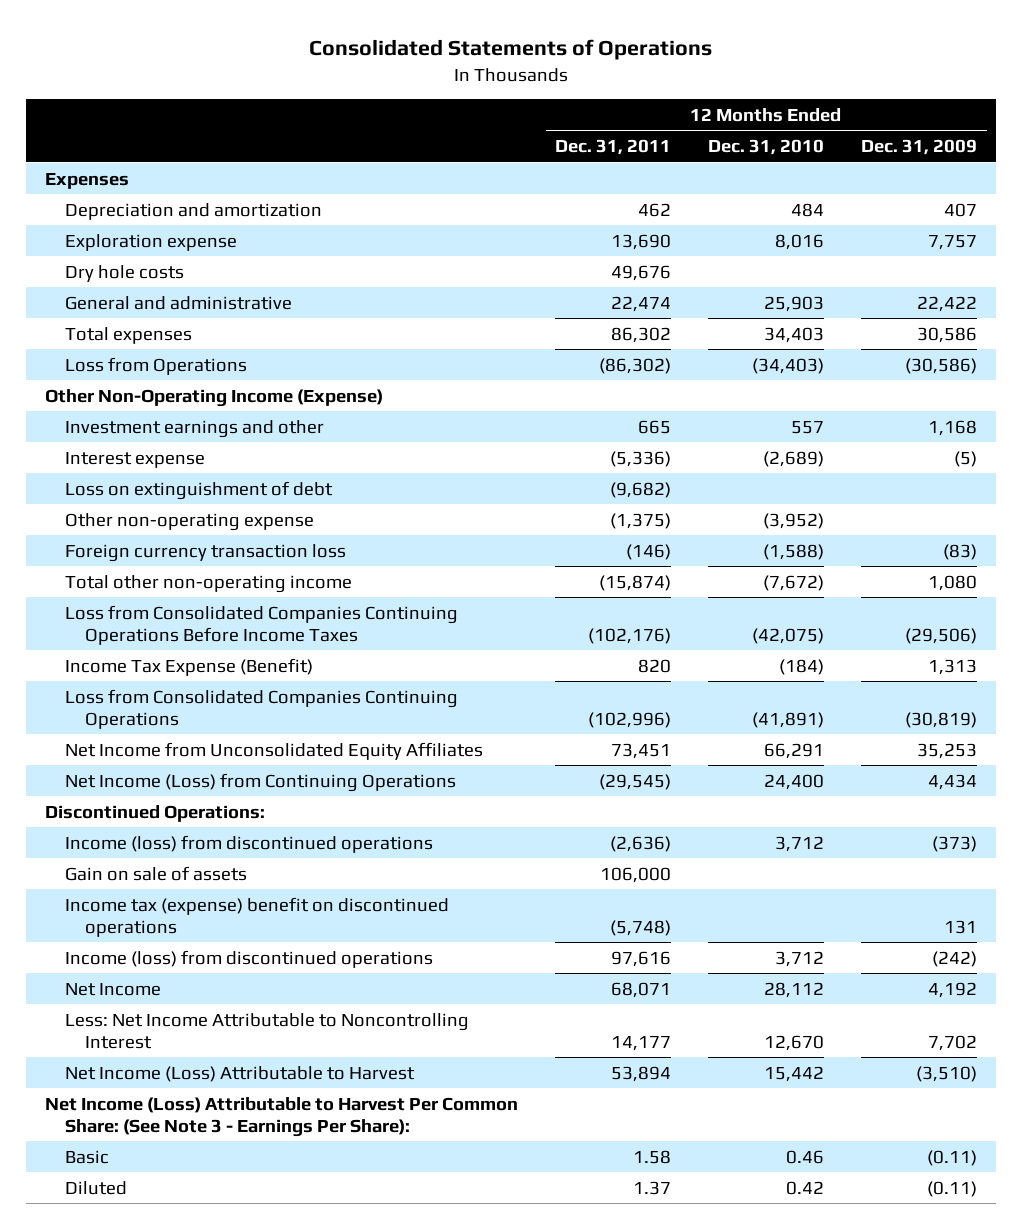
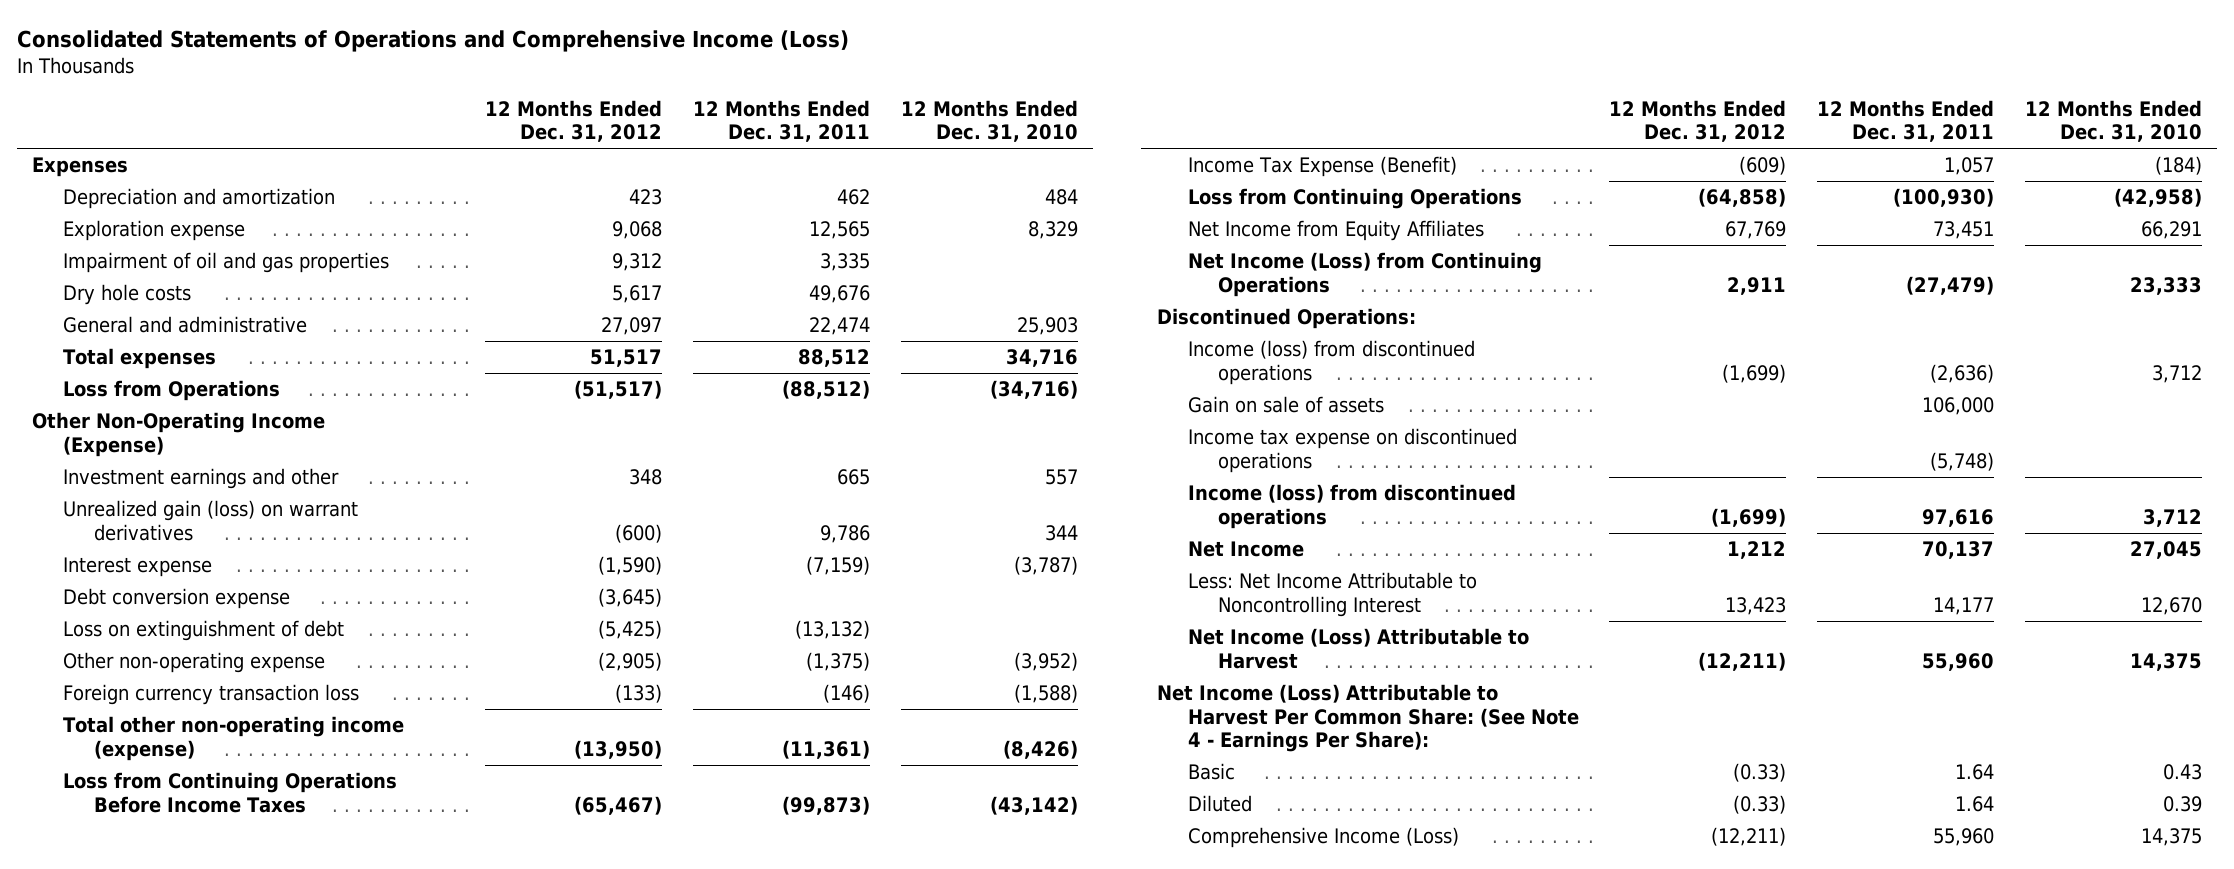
[309,39,713,61] Consolidated Statements of Operations -> [17,30,850,53] Consolidated Statements of Operations and Comprehensive Income (Loss)
[861,139,978,156] Dec. 31, 2009 -> none
none -> [485,99,663,143] 12 Months Ended Dec. 31, 2012
[610,233,671,250] 13,690 -> [808,221,870,240] 12,565
[775,233,825,250] 8,016 -> [1027,221,1078,240] 8,329
none -> [63,252,390,274] Impairment of oil and gas properties
[610,326,671,343] 86,302 -> [797,349,870,368] 88,512
[764,326,825,343] 34,403 -> [1005,349,1078,368] 34,716
[598,357,671,374] (86,302) -> [781,380,870,400] (88,512)
[752,357,825,374] (34,403) -> [989,380,1078,400] (34,716)
none -> [63,500,359,541] Unrealized gain (loss) on warrant derivatives
[609,450,671,467] (5,336) -> [805,556,870,576] (7,159)
[763,450,825,467] (2,689) -> [1013,556,1078,576] (3,787)
none -> [63,588,291,610] Debt conversion expense
[609,481,671,498] (9,682) -> [794,620,870,640] (13,132)
[64,574,352,593] Total other non-operating income -> [63,716,405,761] Total other non-operating income (expense)
[598,574,671,591] (15,874) -> [781,739,870,759] (11,361)
[763,574,825,591] (7,672) -> [1002,739,1078,759] (8,426)
[64,604,458,645] Loss from Consolidated Companies Continuing Operations Before Income Taxes -> [63,772,398,813] Loss from Continuing Operations Before Income Taxes
[587,627,671,644] (102,176) -> [781,795,870,815] (99,873)
[752,627,825,644] (42,075) -> [989,795,1078,815] (43,142)
[637,658,671,673] 820 -> [1944,157,1995,176] 1,057
[64,688,458,729] Loss from Consolidated Companies Continuing Operations -> [1187,188,1522,210] Loss from Continuing Operations
[587,711,671,728] (102,996) -> [1893,188,1995,208] (100,930)
[752,711,825,728] (41,891) -> [2114,188,2203,208] (42,958)
[64,741,483,760] Net Income from Unconsolidated Equity Affiliates -> [1187,220,1484,242] Net Income from Equity Affiliates
[598,773,671,790] (29,545) -> [1906,275,1995,295] (27,479)
[764,773,825,790] 24,400 -> [2130,276,2203,295] 23,333
[64,896,449,937] Income tax (expense) benefit on discontinued operations -> [1187,428,1517,473] Income tax expense on discontinued operations
[610,981,671,998] 68,071 -> [1922,541,1995,560] 70,137
[764,981,825,998] 28,112 -> [2130,541,2203,560] 27,045
[610,1065,671,1082] 53,894 -> [1922,652,1995,671] 55,960
[764,1065,825,1082] 15,442 -> [2130,652,2203,671] 14,375
[44,1096,518,1137] Net Income (Loss) Attributable to Harvest Per Common Share: (See Note 3 - Earnings Per Share): -> [1156,684,1579,753] Net Income (Loss) Attributable to Harvest Per Common Share: (See Note 4 - Earnings Per Share):
[632,1149,671,1164] 1.58 -> [1955,764,1995,781] 1.64
[786,1149,825,1164] 0.46 -> [2163,764,2203,781] 0.43
[632,1180,671,1195] 1.37 -> [1955,796,1995,813] 1.64
[786,1180,825,1195] 0.42 -> [2163,796,2203,813] 0.39
none -> [1187,827,1459,849] Comprehensive Income (Loss)

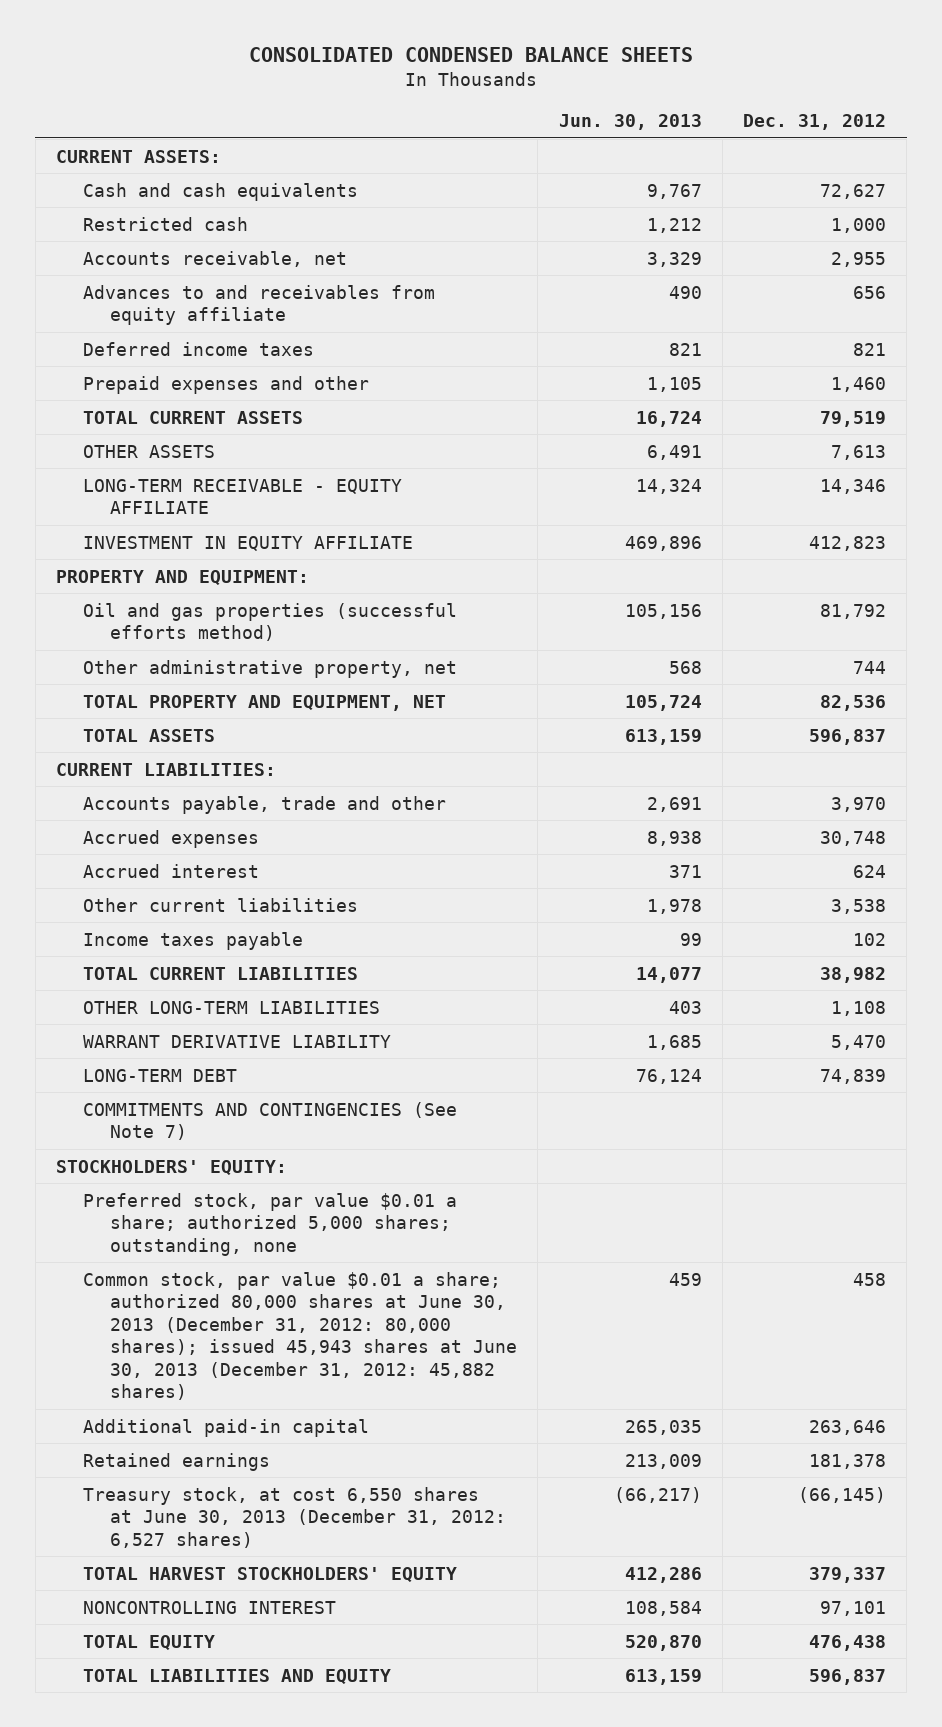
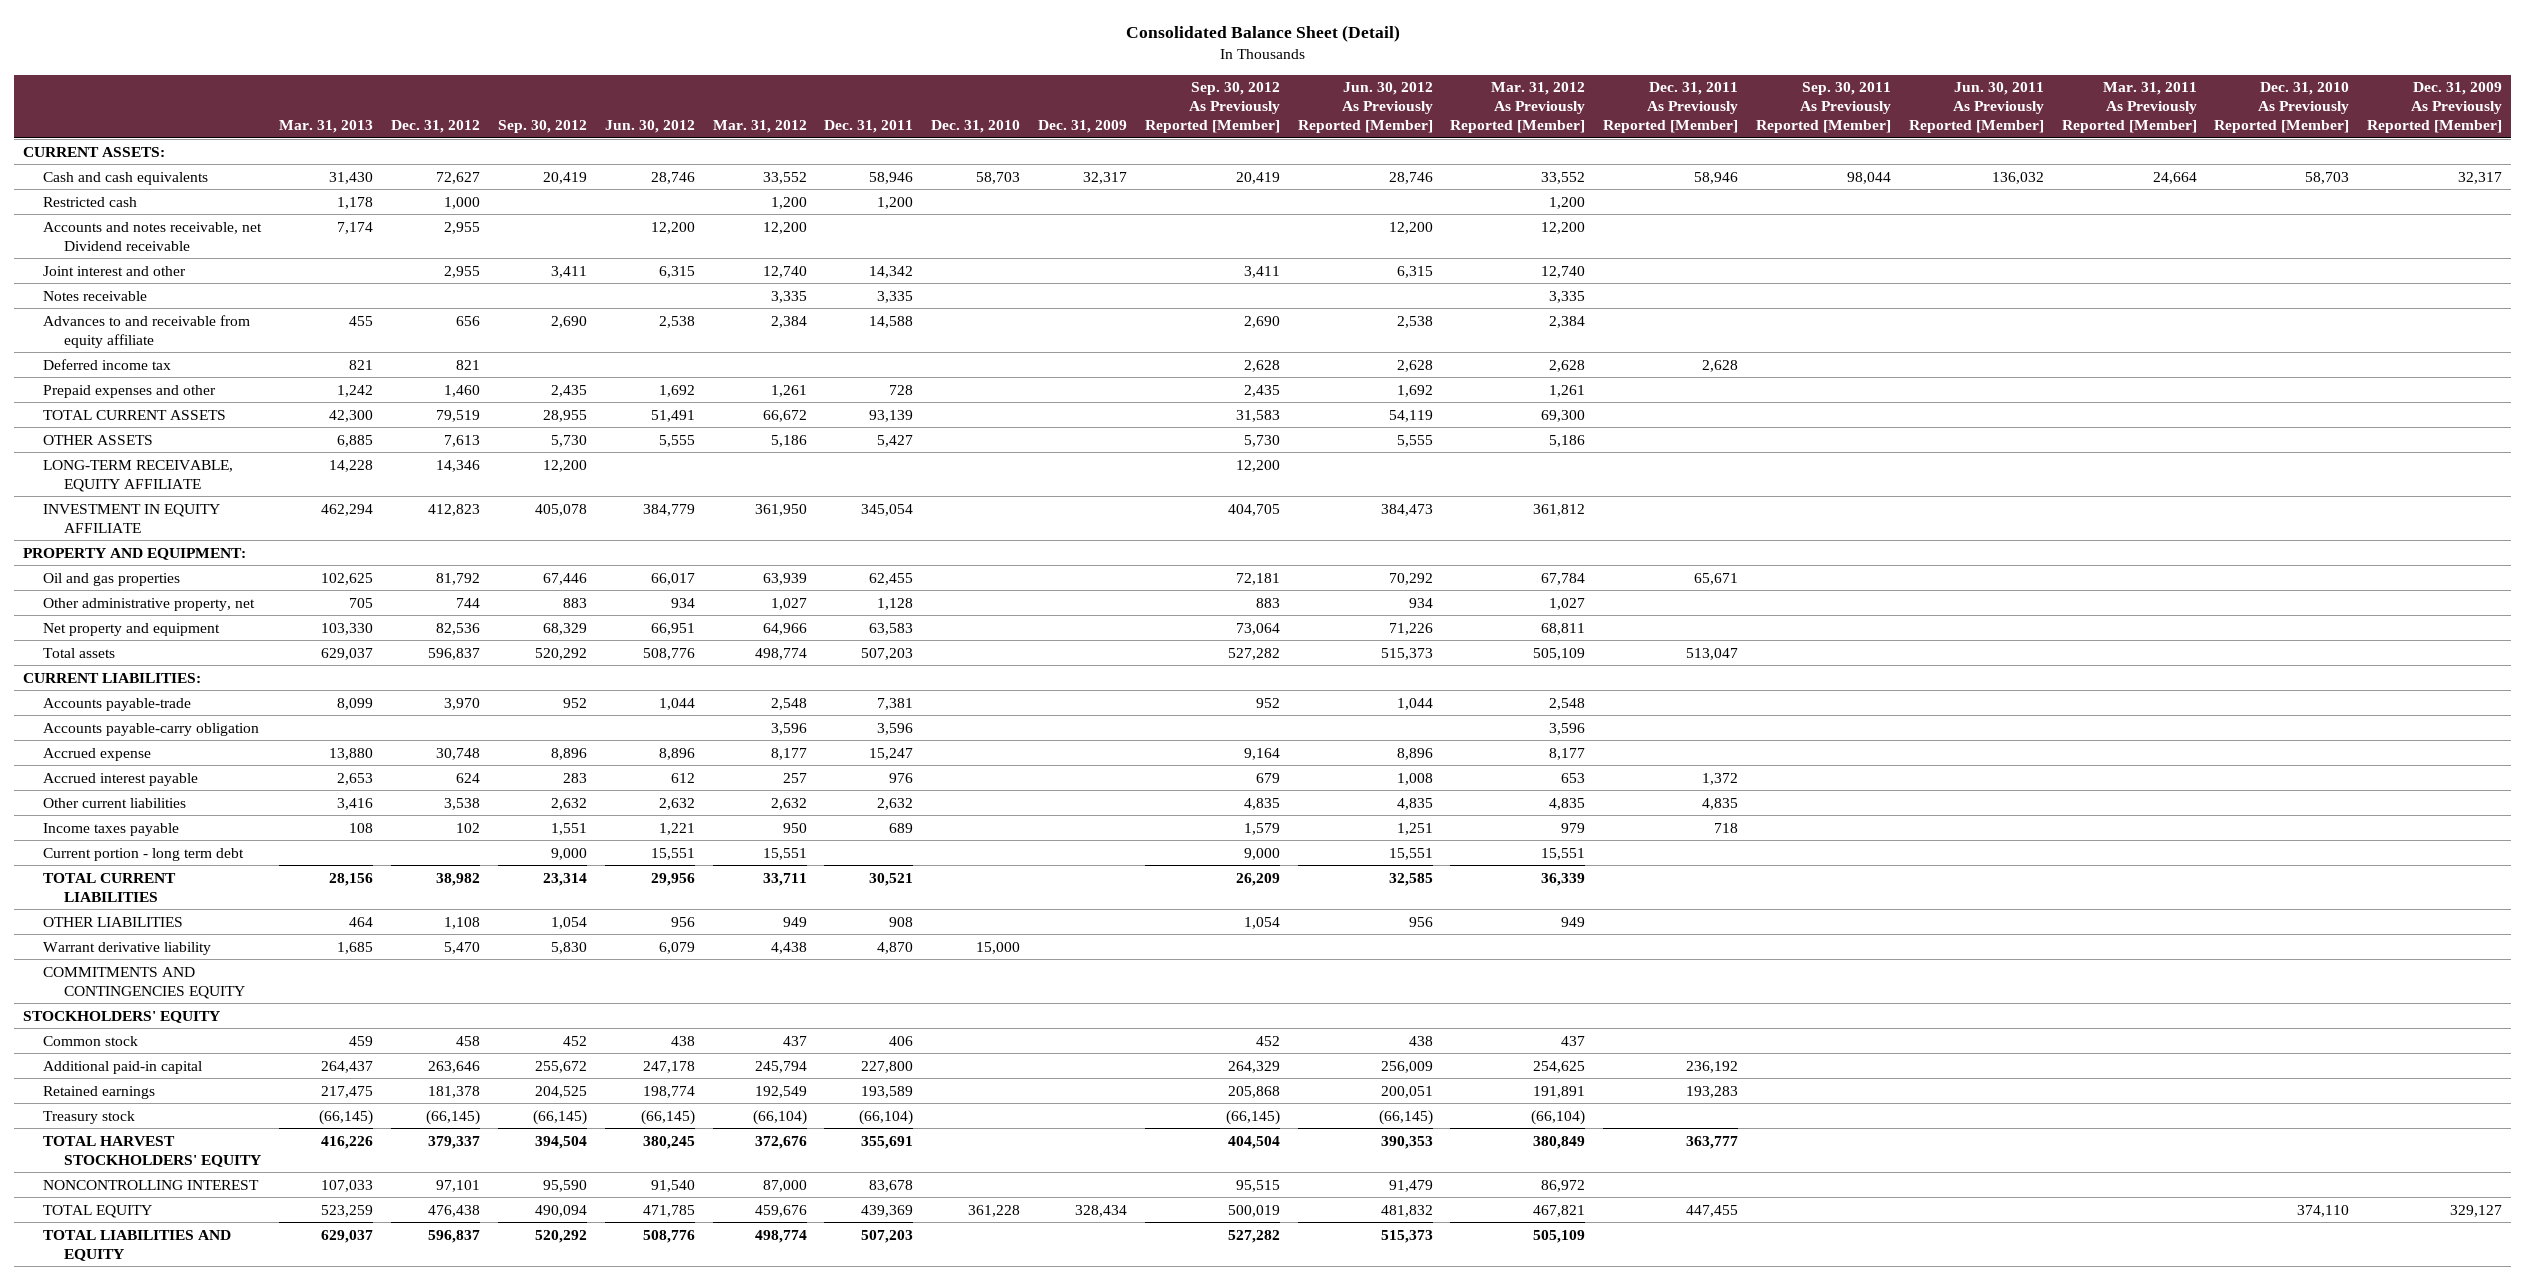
[248,47,693,63] CONSOLIDATED CONDENSED BALANCE SHEETS -> [1125,25,1400,43] Consolidated Balance Sheet (Detail)
[558,113,702,130] Jun. 30, 2013 -> none
none -> [279,120,374,134] Mar. 31, 2013
none -> [497,120,587,134] Sep. 30, 2012
none -> [604,120,695,134] Jun. 30, 2012
none -> [712,120,807,134] Mar. 31, 2012
none -> [824,120,914,134] Dec. 31, 2011
none -> [931,120,1021,134] Dec. 31, 2010
none -> [1037,120,1127,134] Dec. 31, 2009
none -> [1144,82,1280,134] Sep. 30, 2012 As Previously Reported [Member]
none -> [1297,82,1433,134] Jun. 30, 2012 As Previously Reported [Member]
none -> [1450,82,1586,134] Mar. 31, 2012 As Previously Reported [Member]
none -> [1603,82,1739,134] Dec. 31, 2011 As Previously Reported [Member]
none -> [1755,82,1891,134] Sep. 30, 2011 As Previously Reported [Member]
none -> [1908,82,2044,134] Jun. 30, 2011 As Previously Reported [Member]
none -> [2061,82,2197,134] Mar. 31, 2011 As Previously Reported [Member]
none -> [2214,82,2350,134] Dec. 31, 2010 As Previously Reported [Member]
none -> [2367,82,2503,134] Dec. 31, 2009 As Previously Reported [Member]
[83,250,348,267] Accounts receivable, net -> [43,221,263,251] Accounts and notes receivable, net Dividend receivable
none -> [43,265,187,276] Joint interest and other
none -> [43,290,148,301] Notes receivable
[83,284,436,326] Advances to and receivables from equity affiliate -> [43,314,251,348] Advances to and receivable from equity affiliate
[83,341,315,356] Deferred income taxes -> [43,358,172,370] Deferred income tax
[83,478,403,515] LONG-TERM RECEIVABLE - EQUITY AFFILIATE -> [43,459,234,492] LONG-TERM RECEIVABLE, EQUITY AFFILIATE
[83,602,458,642] Oil and gas properties (successful efforts method) -> [43,572,181,586] Oil and gas properties
[83,694,447,711] TOTAL PROPERTY AND EQUIPMENT, NET -> [43,622,221,636] Net property and equipment
[83,728,216,742] TOTAL ASSETS -> [43,647,116,658] Total assets
[83,795,447,814] Accounts payable, trade and other -> [43,697,192,711] Accounts payable-trade
none -> [43,722,260,736] Accounts payable-carry obligation
[83,829,260,848] Accrued expenses -> [43,747,152,761] Accrued expense
[83,863,260,878] Accrued interest -> [43,772,199,786] Accrued interest payable
none -> [43,847,245,861] Current portion - long term debt
[83,1068,238,1082] LONG-TERM DEBT -> none
[83,1192,458,1256] Preferred stock, par value $0.01 a share; authorized 5,000 shares; outstanding, none -> none
[83,1000,381,1014] OTHER LONG-TERM LIABILITIES -> [43,916,184,927] OTHER LIABILITIES
[83,1034,392,1048] WARRANT DERIVATIVE LIABILITY -> [43,941,212,955] Warrant derivative liability
[83,1101,458,1141] COMMITMENTS AND CONTINGENCIES (See Note 7) -> [43,966,245,999] COMMITMENTS AND CONTINGENCIES EQUITY
[55,1159,287,1175] STOCKHOLDERS' EQUITY: -> [23,1010,221,1023] STOCKHOLDERS' EQUITY
[83,1271,518,1401] Common stock, par value $0.01 a share; authorized 80,000 shares at June 30, 2013 (December 31, 2012: 80,000 shares); issued 45,943 shares at June 30, 2013 (December 31, 2012: 45,882 shares) -> [43,1035,139,1046] Common stock
[83,1486,507,1548] Treasury stock, at cost 6,550 shares at June 30, 2013 (December 31, 2012: 6,527 shares) -> [43,1110,136,1124] Treasury stock

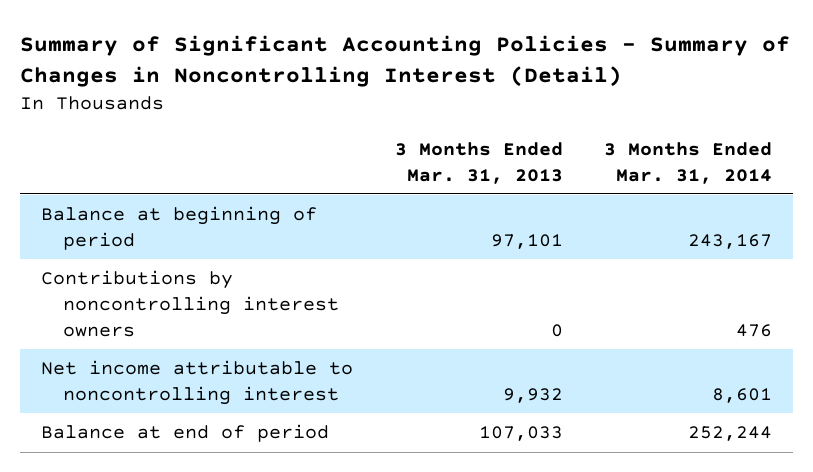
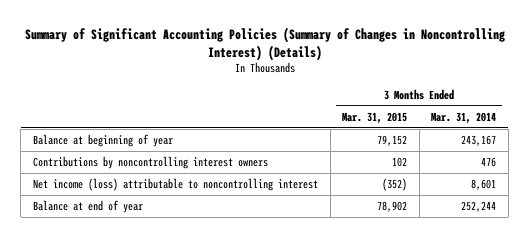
[19,35,790,88] Summary of Significant Accounting Policies - Summary of Changes in Noncontrolling Interest (Detail) -> [24,26,505,61] Summary of Significant Accounting Policies (Summary of Changes in Noncontrolling Interest) (Details)
[394,141,563,184] 3 Months Ended Mar. 31, 2013 -> none
none -> [342,111,408,124] Mar. 31, 2015
[40,206,317,251] Balance at beginning of period -> [32,134,173,148] Balance at beginning of year
[40,360,353,406] Net income attributable to noncontrolling interest -> [32,178,318,192] Net income (loss) attributable to noncontrolling interest
[40,424,329,443] Balance at end of period -> [32,200,143,214] Balance at end of year

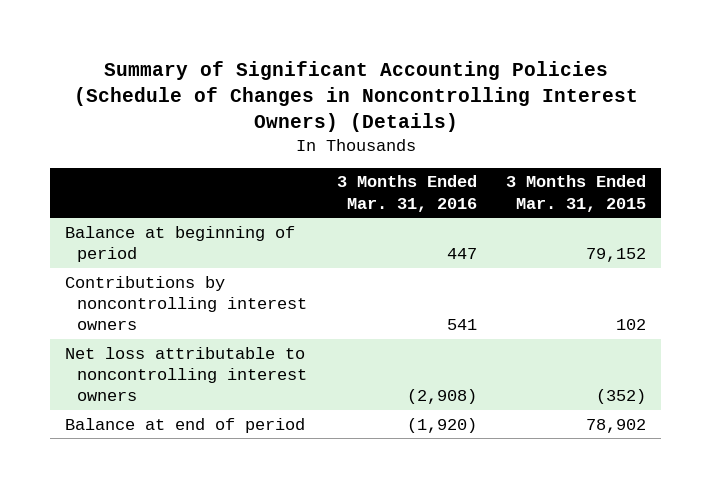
[24,26,505,61] Summary of Significant Accounting Policies (Summary of Changes in Noncontrolling Interest) (Details) -> [73,61,638,133] Summary of Significant Accounting Policies (Schedule of Changes in Noncontrolling Interest Owners) (Details)
[431,111,497,124] Mar. 31, 2014 -> none
none -> [336,175,477,212] 3 Months Ended Mar. 31, 2016
[32,134,173,148] Balance at beginning of year -> [65,225,296,263] Balance at beginning of period
[32,178,318,192] Net income (loss) attributable to noncontrolling interest -> [65,346,308,402] Net loss attributable to noncontrolling interest owners
[32,200,143,214] Balance at end of year -> [65,417,306,433] Balance at end of period

